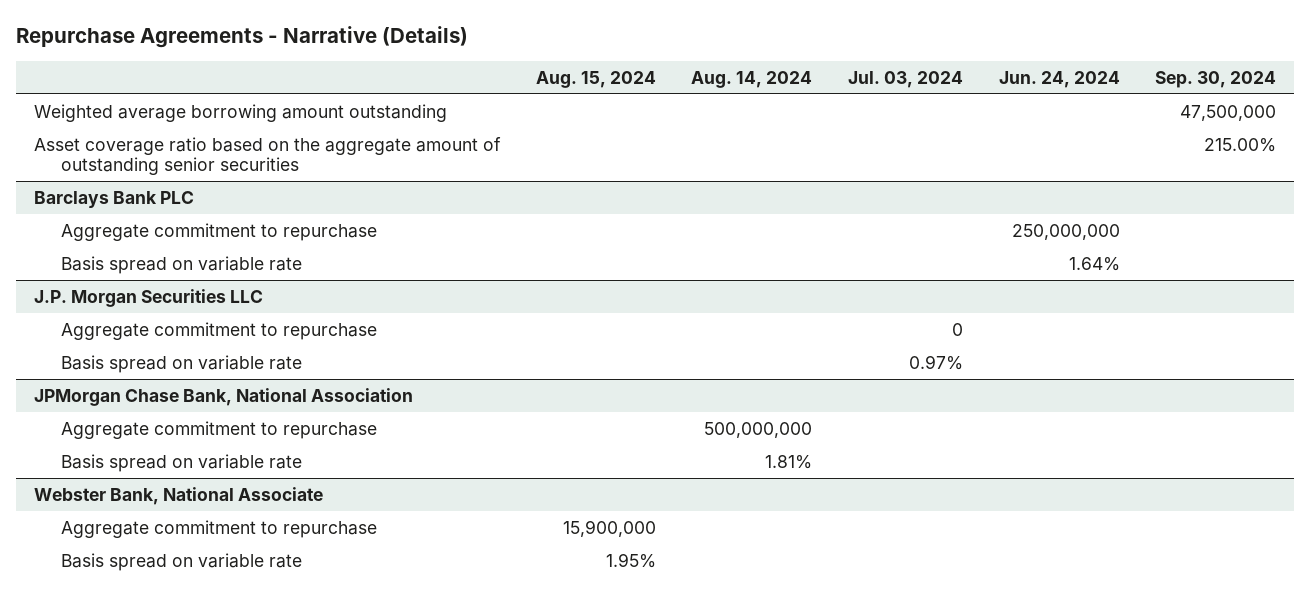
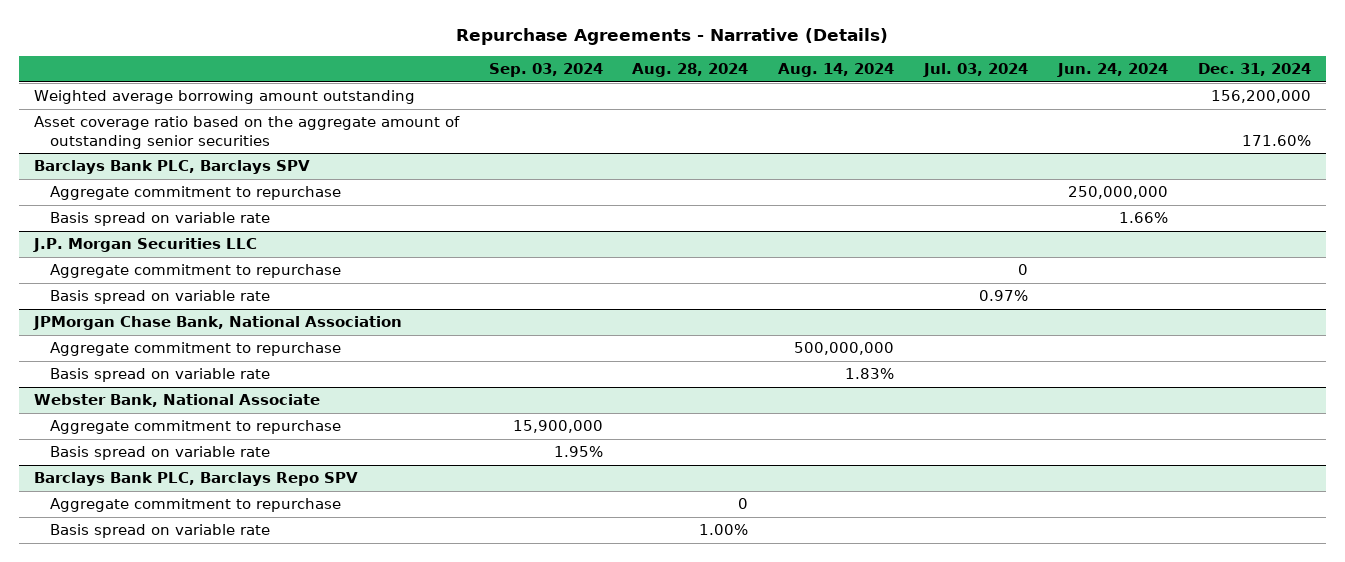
[535,70,656,88] Aug. 15, 2024 -> none
[1155,70,1277,88] Sep. 30, 2024 -> none
none -> [488,63,603,78] Sep. 03, 2024
none -> [632,63,749,78] Aug. 28, 2024
none -> [1198,63,1312,77] Dec. 31, 2024
[33,190,194,208] Barclays Bank PLC -> [33,160,310,175] Barclays Bank PLC, Barclays SPV
[1068,256,1120,271] 1.64% -> [1119,212,1169,224] 1.66%
[765,454,813,469] 1.81% -> [845,368,895,380] 1.83%
none -> [33,472,358,487] Barclays Bank PLC, Barclays Repo SPV
none -> [50,498,342,513] Aggregate commitment to repurchase
none -> [50,524,271,539] Basis spread on variable rate

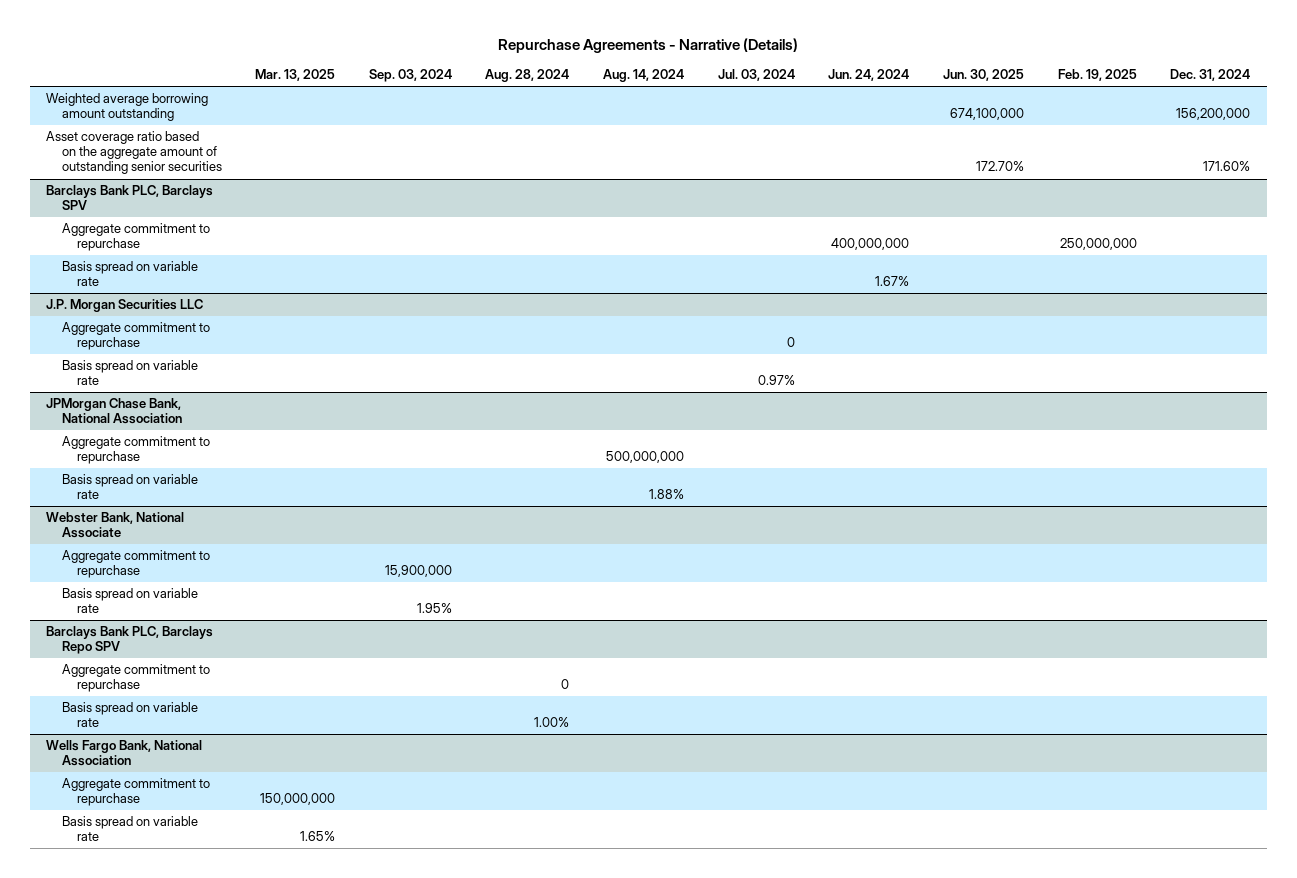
none -> [255,69,336,82] Mar. 13, 2025
none -> [943,69,1025,82] Jun. 30, 2025
none -> [1057,69,1137,82] Feb. 19, 2025
[1068,186,1169,200] 250,000,000 -> [831,238,910,251] 400,000,000
[1119,212,1169,224] 1.66% -> [875,276,910,287] 1.67%
[845,368,895,380] 1.83% -> [649,489,685,500] 1.88%
none -> [46,740,203,767] Wells Fargo Bank, National Association
none -> [61,778,210,807] Aggregate commitment to repurchase
none -> [61,816,198,842] Basis spread on variable rate

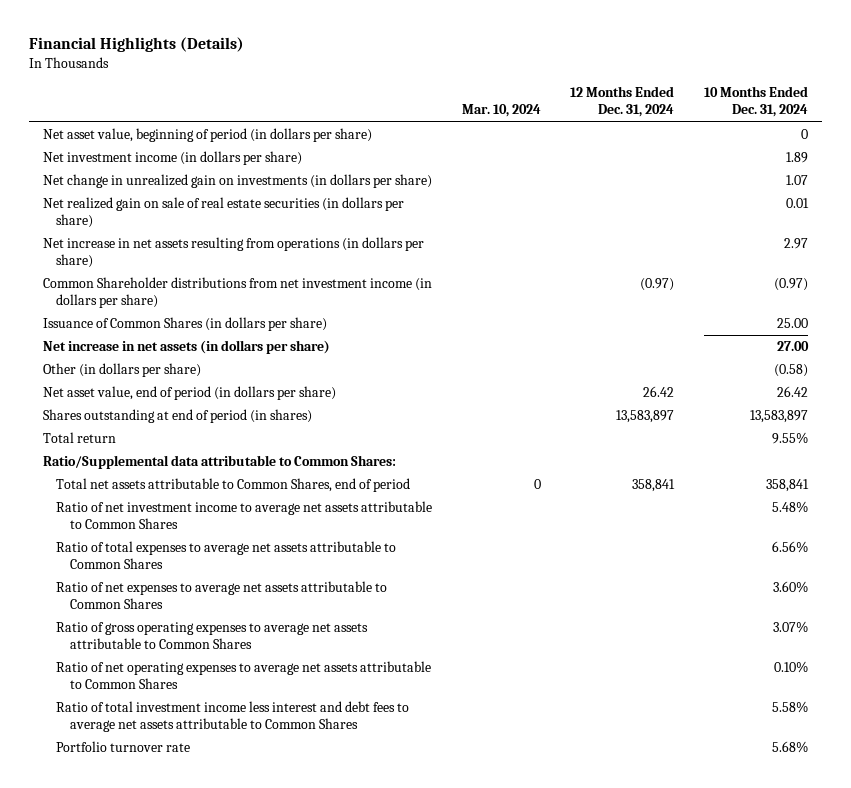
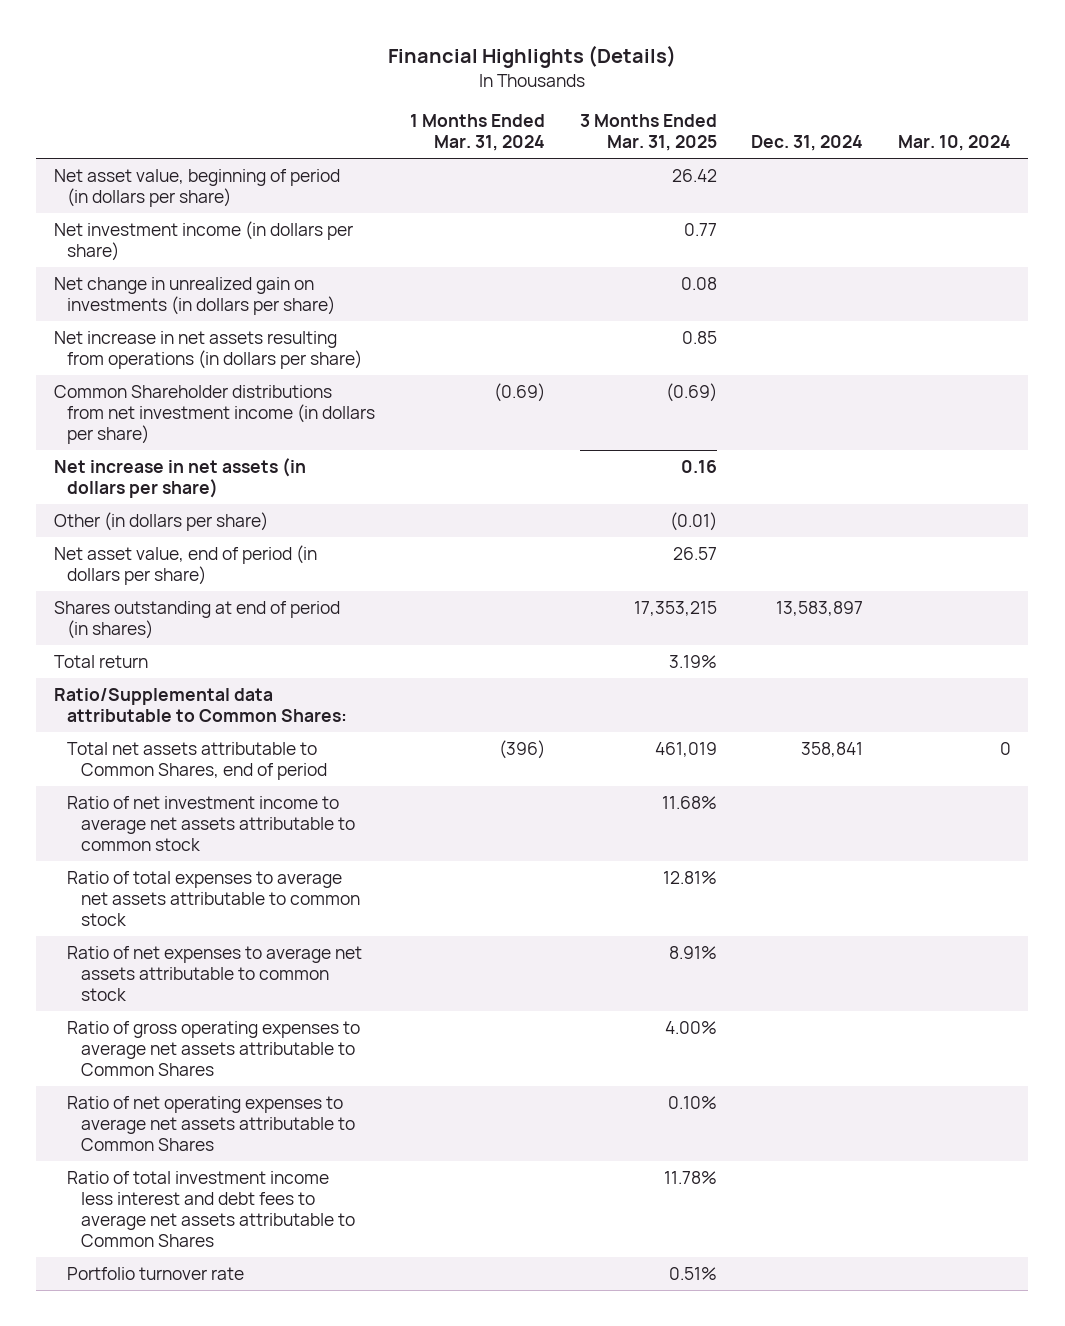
[570,86,675,118] 12 Months Ended Dec. 31, 2024 -> none
[703,86,808,118] 10 Months Ended Dec. 31, 2024 -> none
none -> [409,114,545,152] 1 Months Ended Mar. 31, 2024
none -> [579,114,717,152] 3 Months Ended Mar. 31, 2025
none -> [751,135,864,152] Dec. 31, 2024
[43,197,405,229] Net realized gain on sale of real estate securities (in dollars per share) -> none
[43,317,328,332] Issuance of Common Shares (in dollars per share) -> none
[56,501,433,530] Ratio of net investment income to average net assets attributable to Common Shares -> [67,795,355,851] Ratio of net investment income to average net assets attributable to common stock
[56,541,397,570] Ratio of total expenses to average net assets attributable to Common Shares -> [67,870,360,926] Ratio of total expenses to average net assets attributable to common stock
[56,581,388,610] Ratio of net expenses to average net assets attributable to Common Shares -> [67,945,363,1001] Ratio of net expenses to average net assets attributable to common stock

